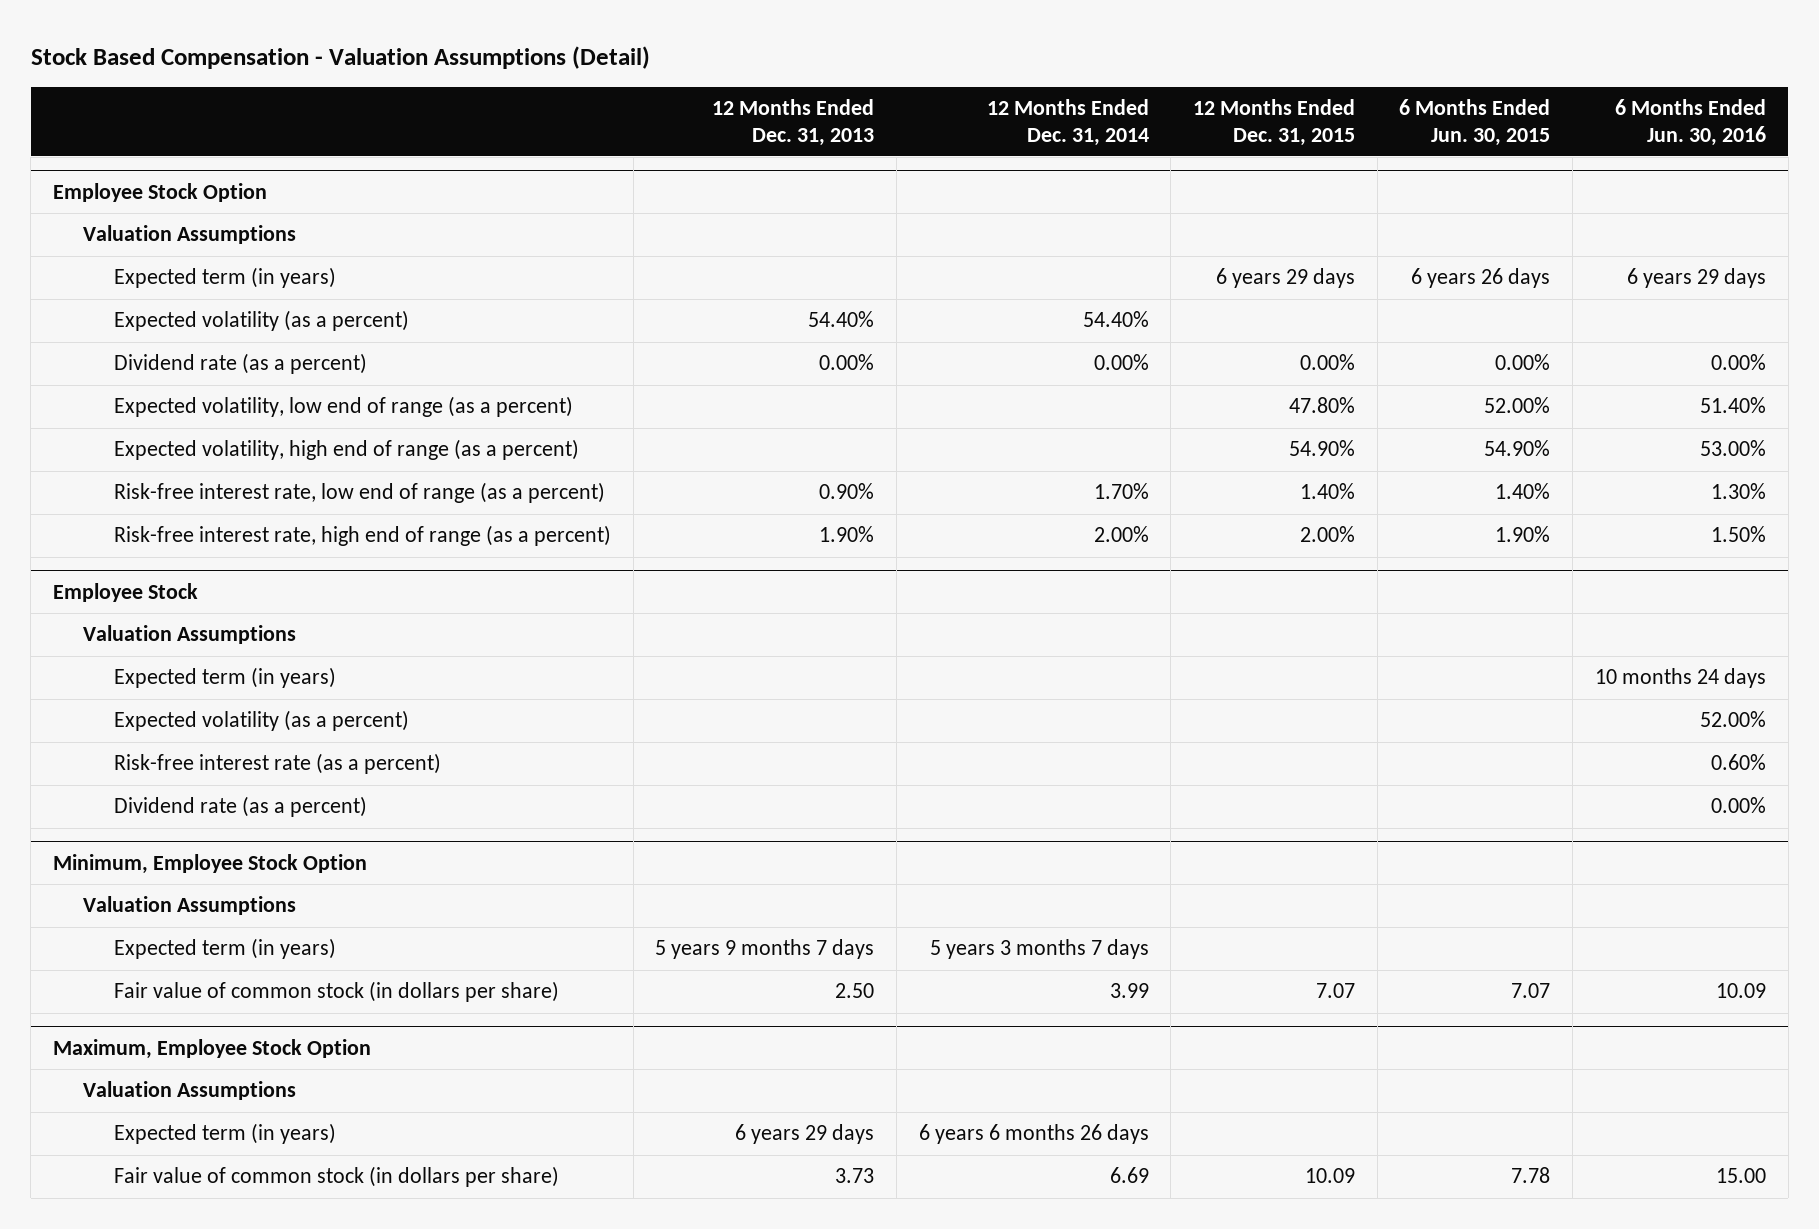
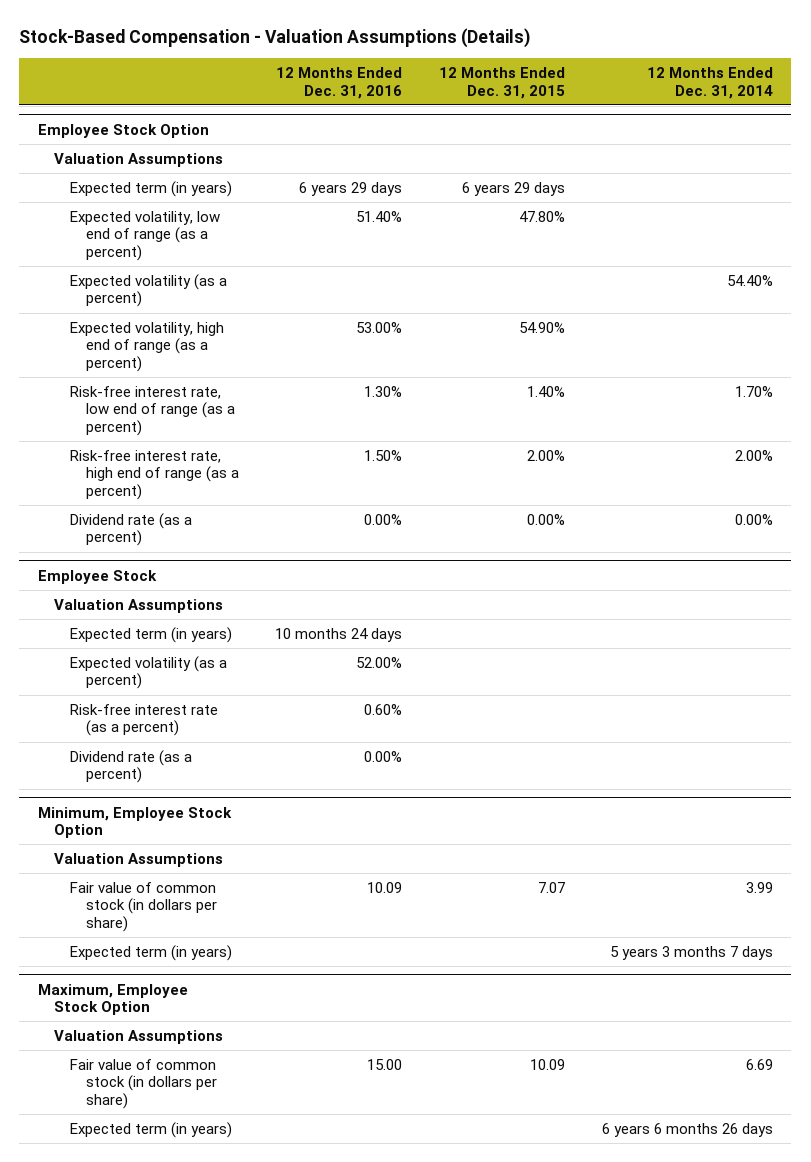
[30,45,650,69] Stock Based Compensation - Valuation Assumptions (Detail) -> [19,27,531,48] Stock-Based Compensation - Valuation Assumptions (Details)
[712,98,875,146] 12 Months Ended Dec. 31, 2013 -> none
[1399,98,1551,146] 6 Months Ended Jun. 30, 2015 -> none
[1614,98,1766,146] 6 Months Ended Jun. 30, 2016 -> none
none -> [276,66,403,99] 12 Months Ended Dec. 31, 2016
[113,310,409,332] Expected volatility (as a percent) -> [69,273,227,308] Expected volatility (as a percent)
[113,353,367,375] Dividend rate (as a percent) -> [69,512,192,547] Dividend rate (as a percent)
[113,938,336,960] Expected term (in years) -> [69,944,232,961] Expected term (in years)
[113,1123,336,1145] Expected term (in years) -> [69,1121,232,1138] Expected term (in years)

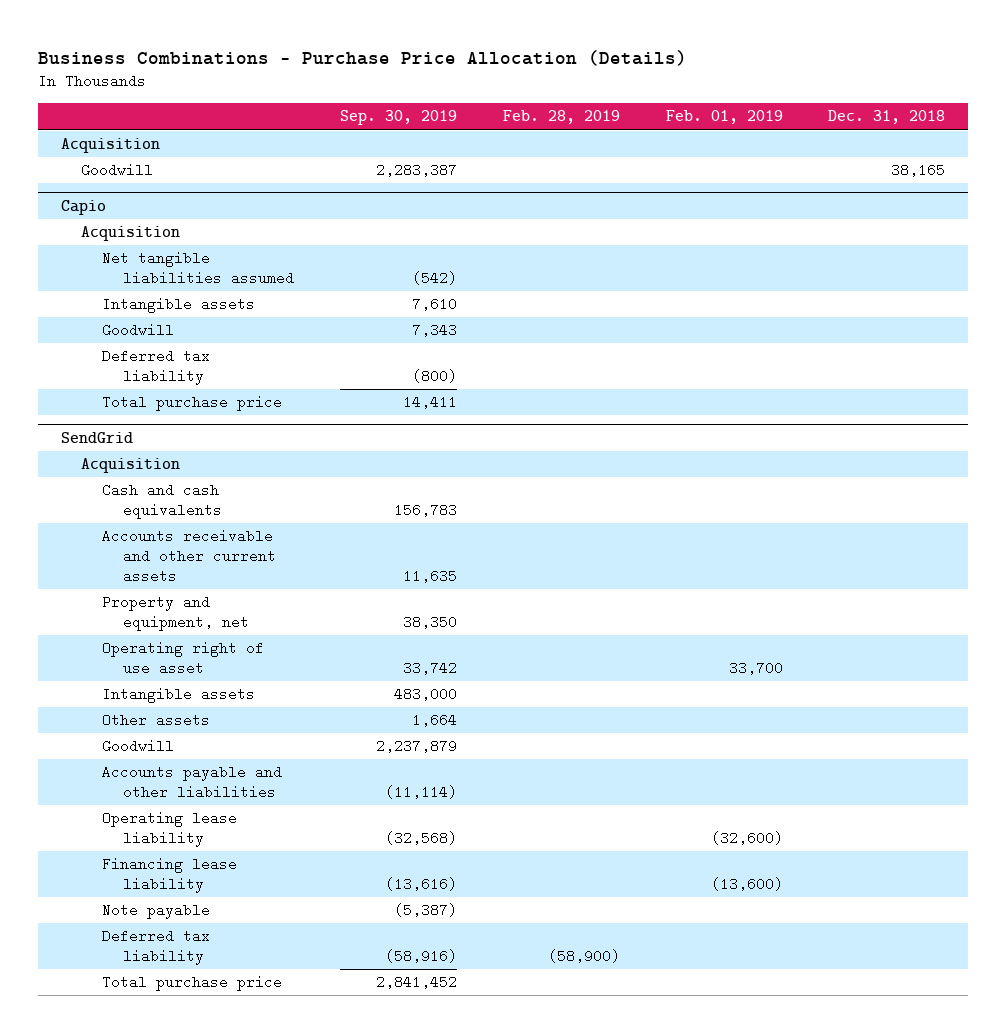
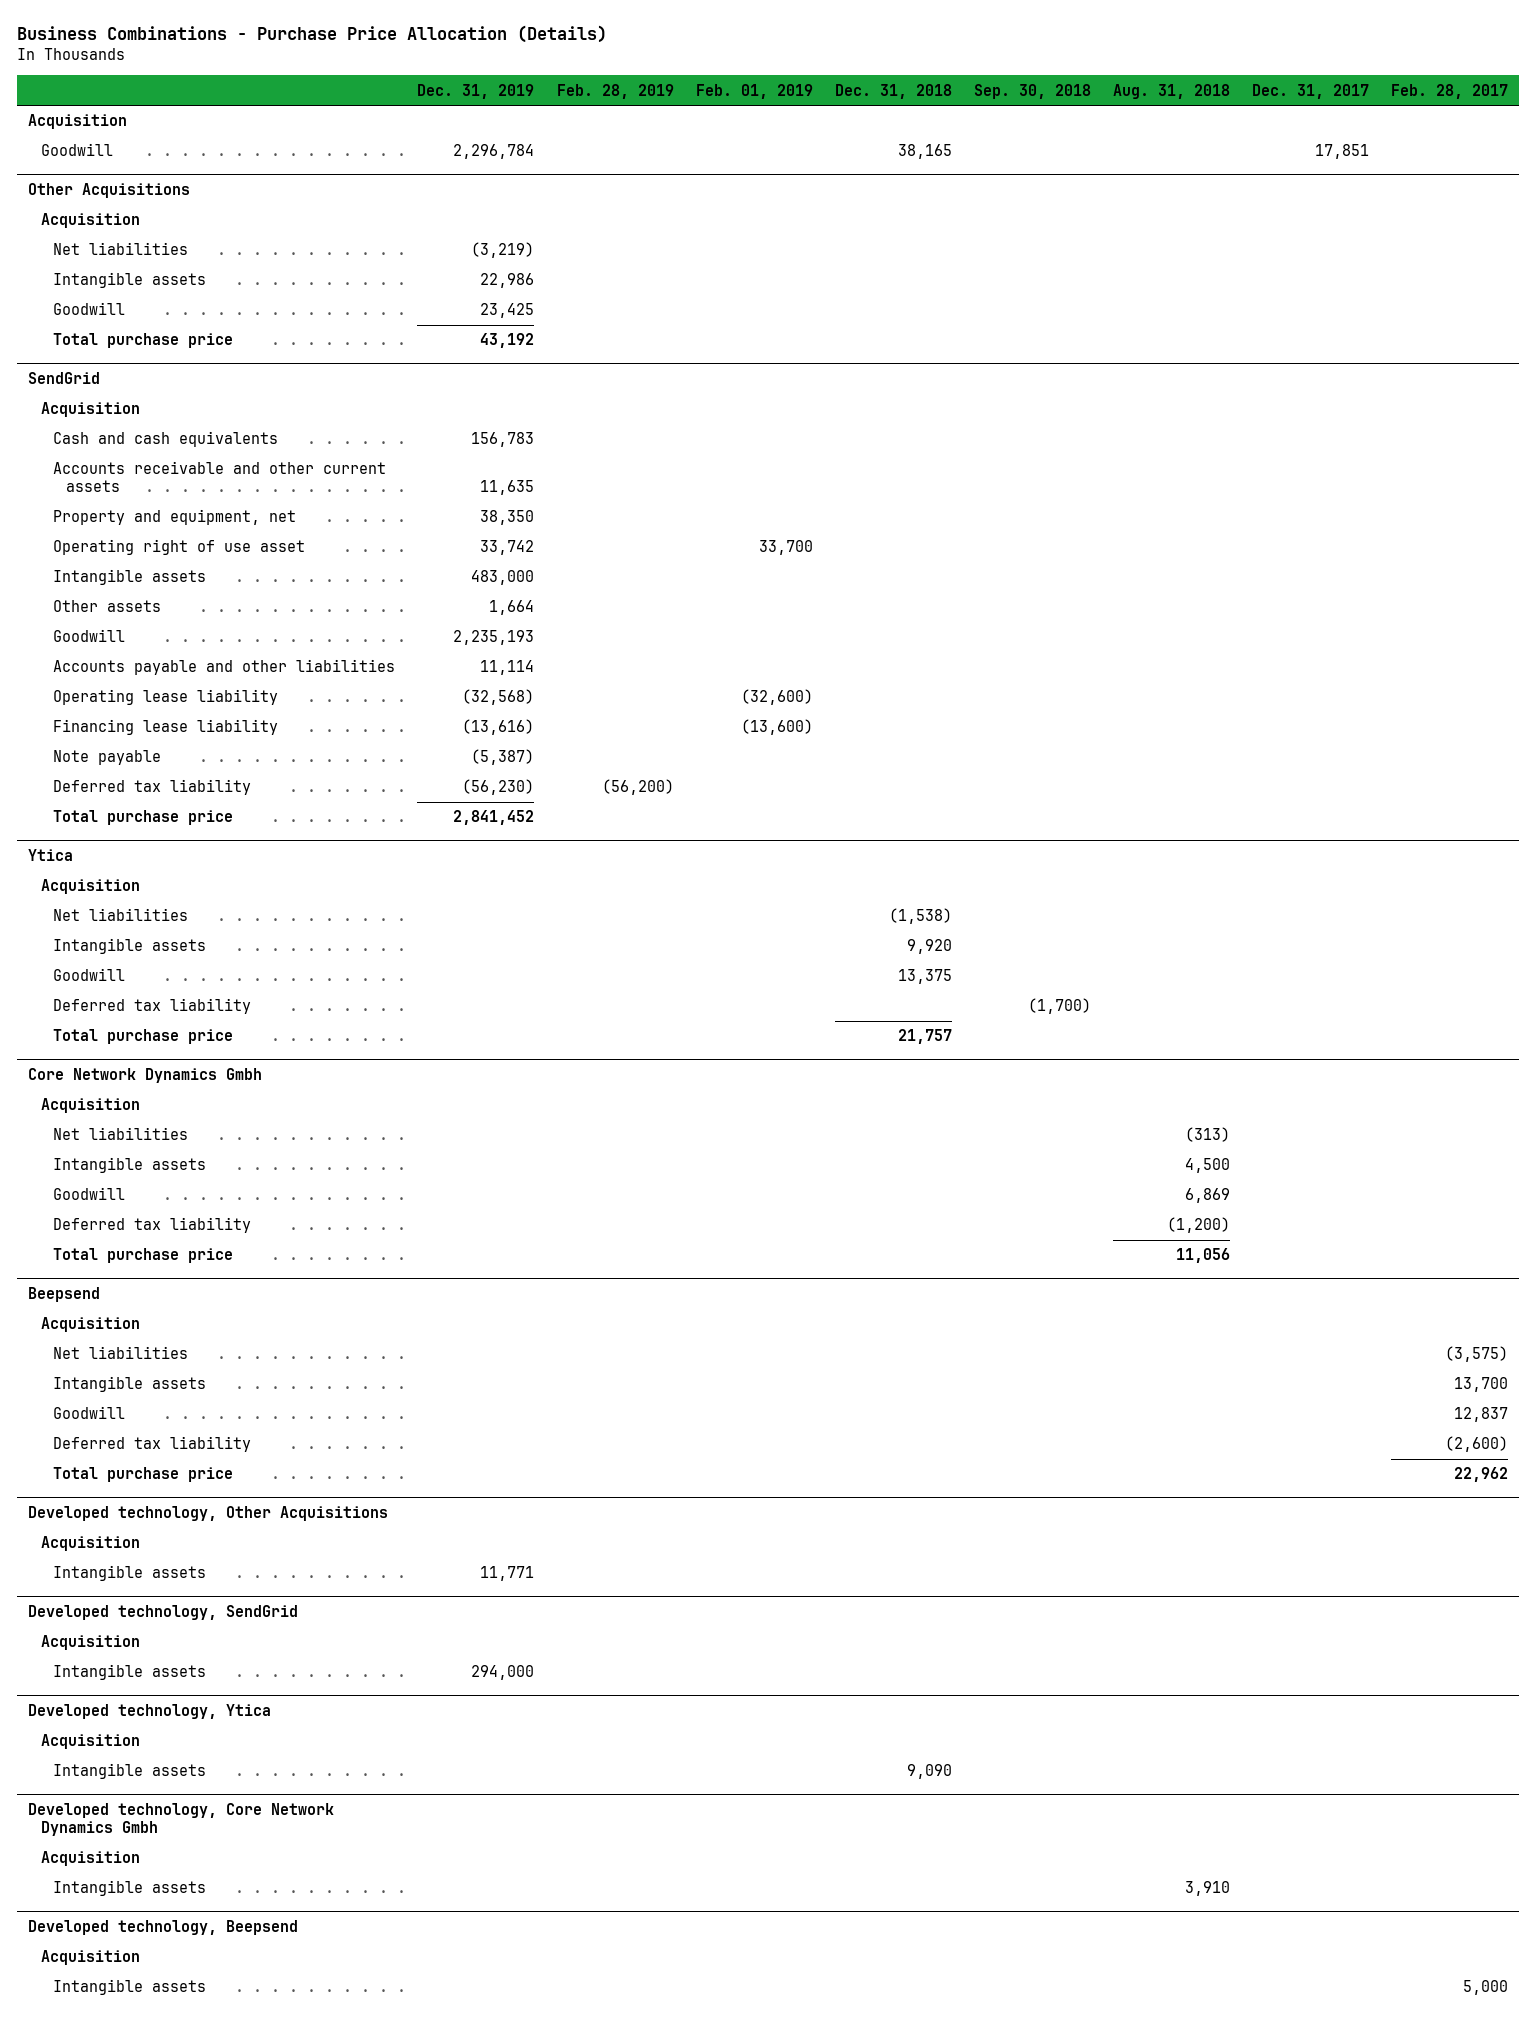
[339,110,457,126] Sep. 30, 2019 -> none
none -> [417,83,535,99] Dec. 31, 2019
none -> [973,83,1091,99] Sep. 30, 2018
none -> [1112,83,1230,99] Aug. 31, 2018
none -> [1252,83,1370,99] Dec. 31, 2017
none -> [1391,83,1509,99] Feb. 28, 2017
[60,200,106,216] Capio -> none
[81,226,181,242] Acquisition -> none
[102,251,295,285] Net tangible liabilities assumed -> none
[102,297,256,314] Intangible assets -> none
[102,323,175,338] Goodwill -> none
[102,349,211,385] Deferred tax liability -> none
[102,395,283,412] Total purchase price -> none
none -> [27,183,190,199] Other Acquisitions
none -> [40,213,140,229] Acquisition
none -> [53,242,189,256] Net liabilities
none -> [53,272,207,289] Intangible assets
none -> [53,302,126,316] Goodwill
none -> [53,333,234,349] Total purchase price
[547,948,620,963] (58,900) -> [601,779,674,796] (56,200)
none -> [27,849,73,862] Ytica
none -> [40,879,140,895] Acquisition
none -> [53,908,189,922] Net liabilities
none -> [53,938,207,955] Intangible assets
none -> [53,968,126,982] Goodwill
none -> [53,998,252,1015] Deferred tax liability
none -> [53,1029,234,1045] Total purchase price
none -> [27,1068,262,1084] Core Network Dynamics Gmbh
none -> [40,1098,140,1114] Acquisition
none -> [53,1127,189,1141] Net liabilities
none -> [53,1157,207,1174] Intangible assets
none -> [53,1187,126,1201] Goodwill
none -> [53,1217,252,1234] Deferred tax liability
none -> [53,1248,234,1264] Total purchase price
none -> [27,1287,100,1303] Beepsend
none -> [40,1317,140,1333] Acquisition
none -> [53,1346,189,1360] Net liabilities
none -> [53,1376,207,1393] Intangible assets
none -> [53,1406,126,1420] Goodwill
none -> [53,1436,252,1453] Deferred tax liability
none -> [53,1467,234,1483] Total purchase price
none -> [27,1506,388,1522] Developed technology, Other Acquisitions
none -> [40,1536,140,1552] Acquisition
none -> [53,1565,207,1582] Intangible assets
none -> [27,1605,298,1621] Developed technology, SendGrid
none -> [40,1635,140,1651] Acquisition
none -> [53,1664,207,1681] Intangible assets
none -> [27,1704,271,1720] Developed technology, Ytica
none -> [40,1734,140,1750] Acquisition
none -> [53,1763,207,1780] Intangible assets
none -> [27,1803,334,1837] Developed technology, Core Network Dynamics Gmbh
none -> [40,1851,140,1867] Acquisition
none -> [53,1880,207,1897] Intangible assets
none -> [27,1920,298,1936] Developed technology, Beepsend
none -> [40,1950,140,1966] Acquisition
none -> [53,1979,207,1996] Intangible assets

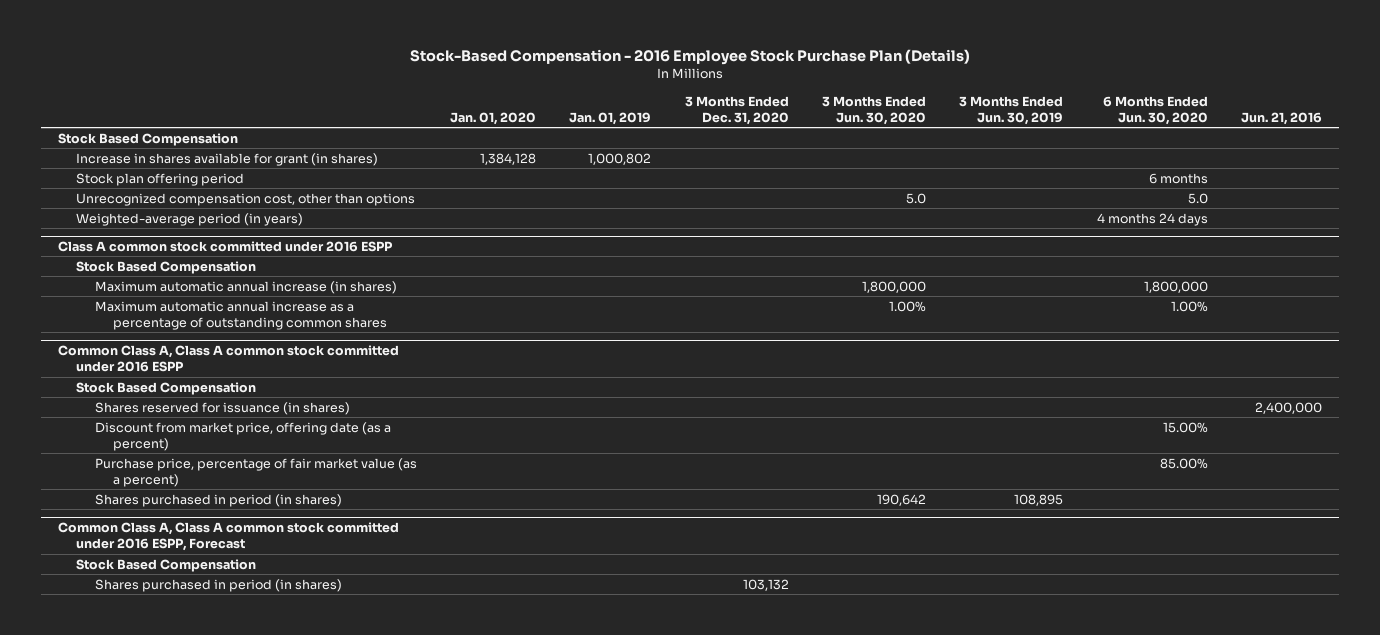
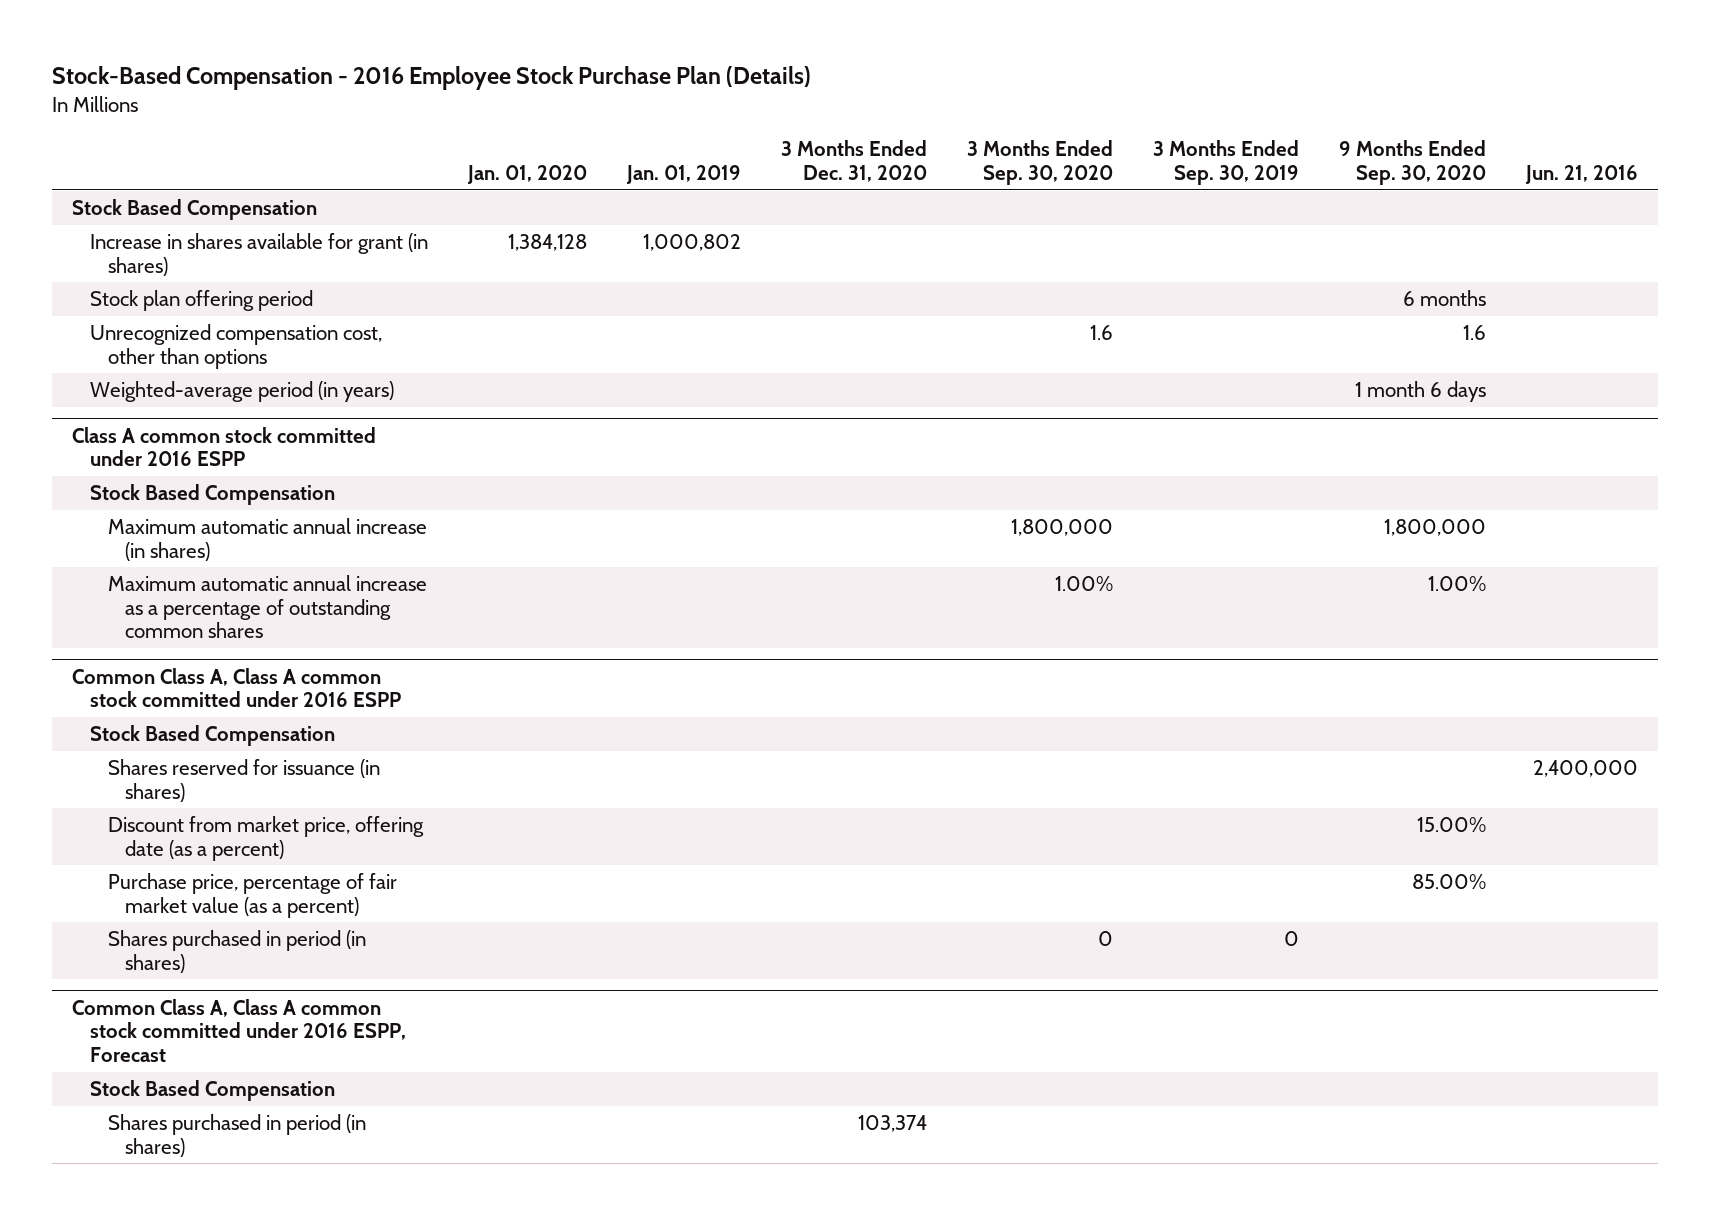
[821,95,926,126] 3 Months Ended Jun. 30, 2020 -> none
[959,95,1064,126] 3 Months Ended Jun. 30, 2019 -> none
[1102,95,1208,126] 6 Months Ended Jun. 30, 2020 -> none
none -> [967,140,1114,185] 3 Months Ended Sep. 30, 2020
none -> [1153,140,1300,185] 3 Months Ended Sep. 30, 2019
none -> [1339,140,1487,185] 9 Months Ended Sep. 30, 2020
[742,578,789,591] 103,132 -> [858,1115,928,1133] 103,374

